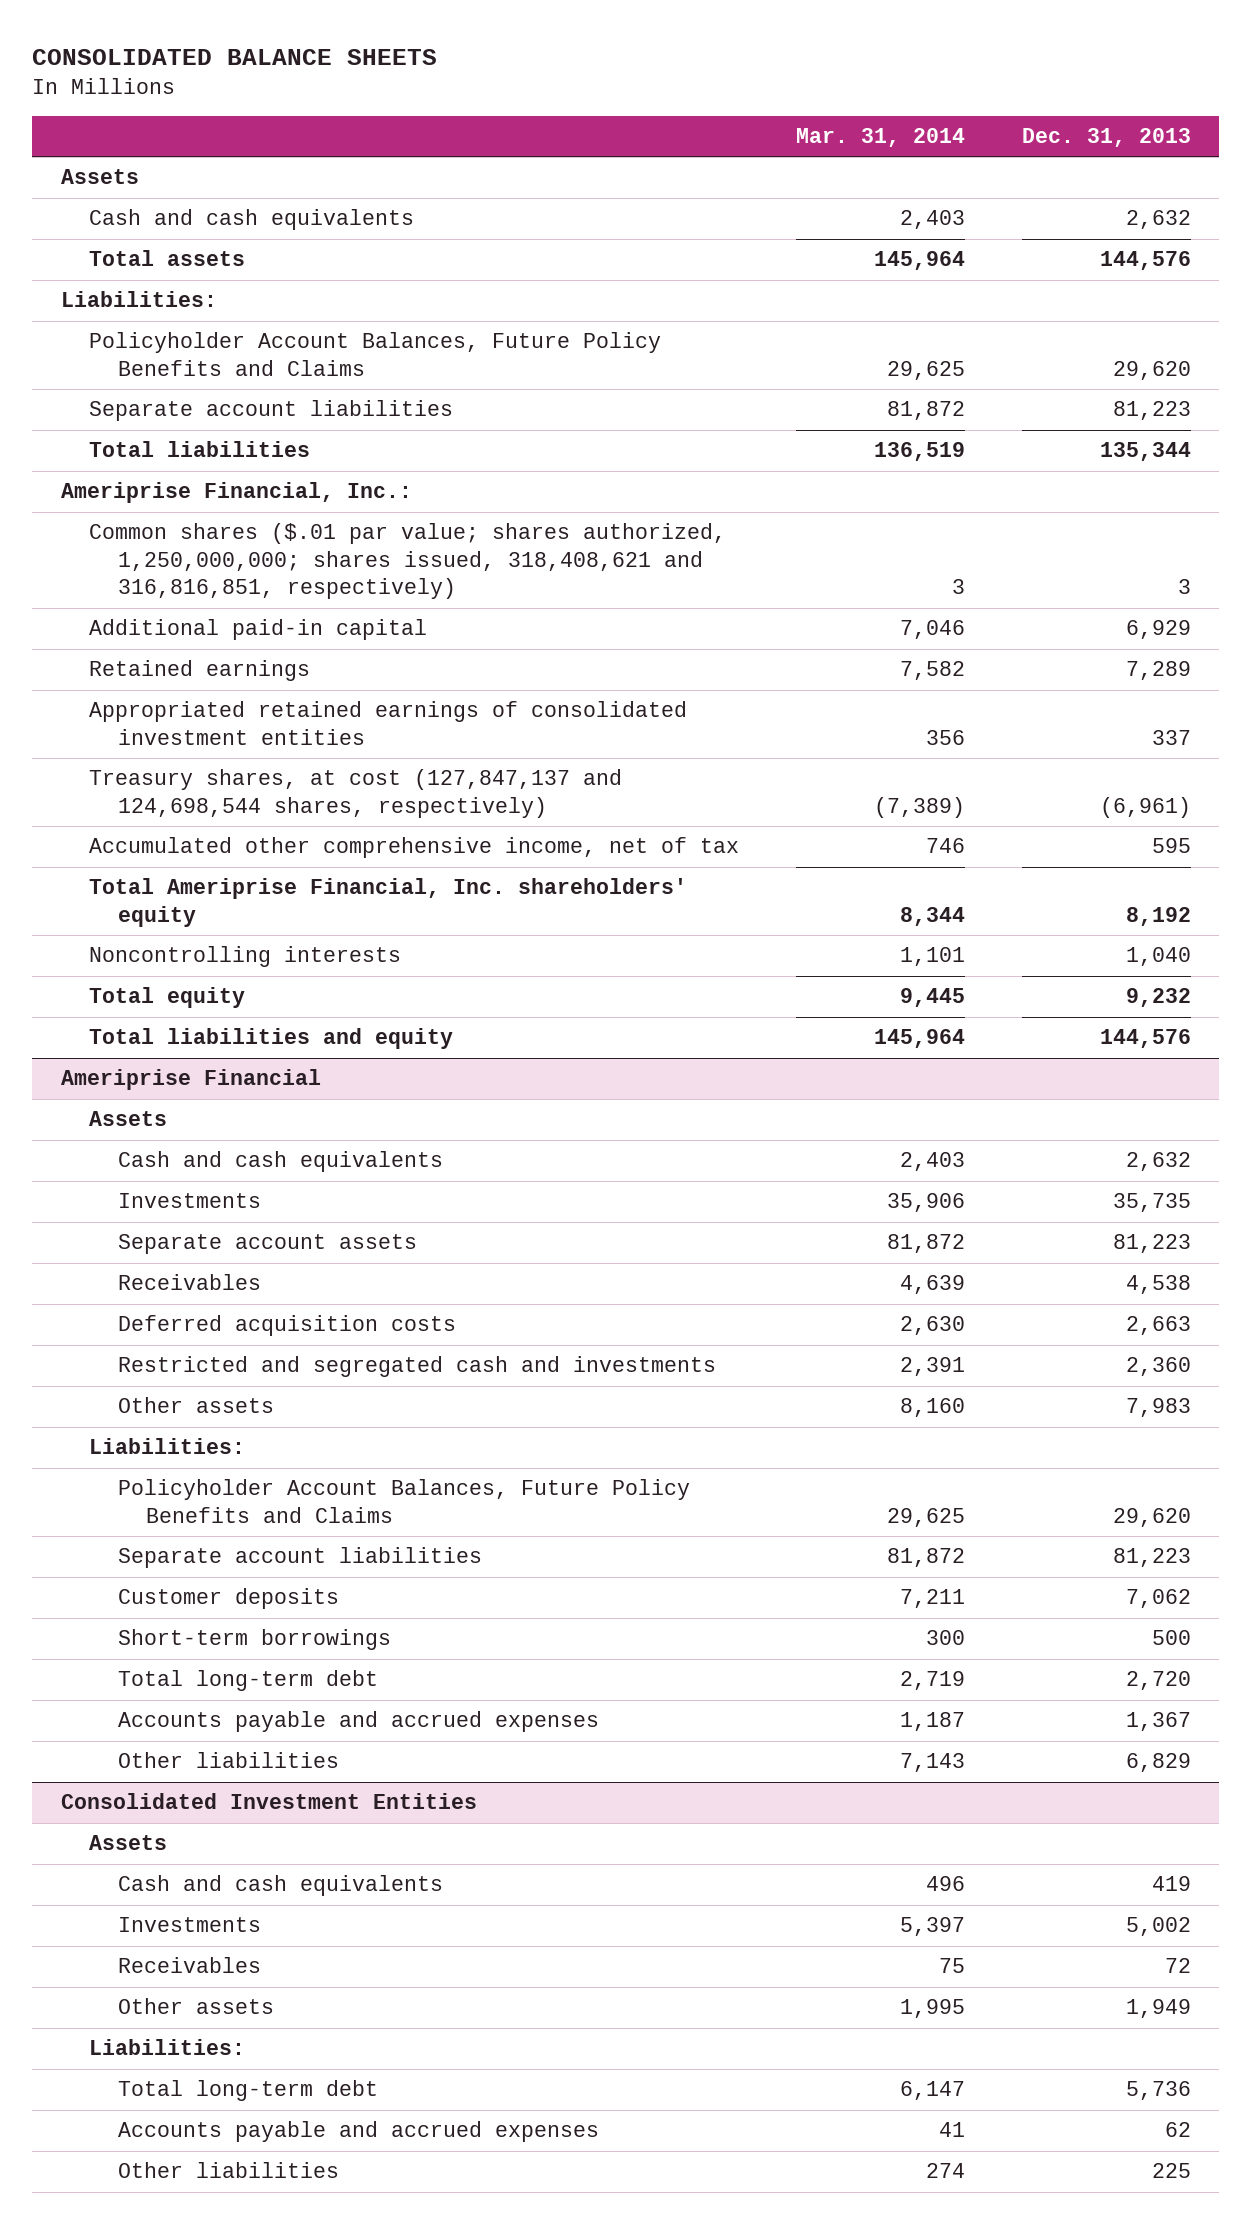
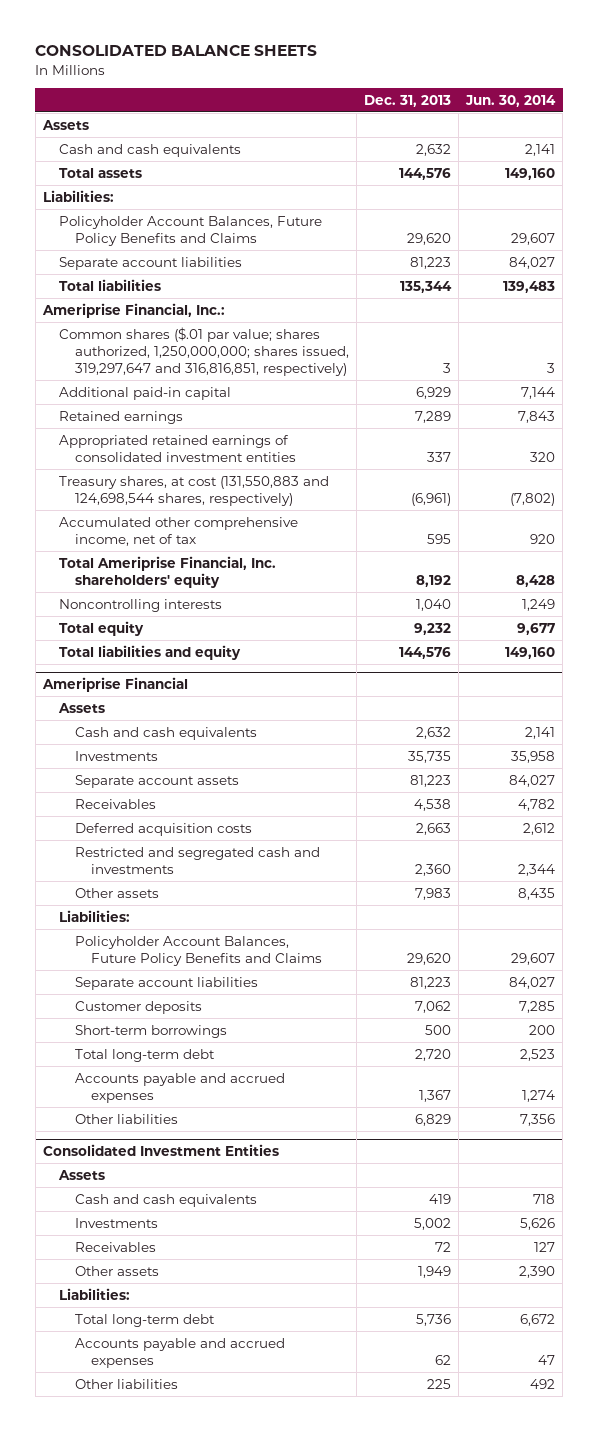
[796,128,966,148] Mar. 31, 2014 -> none
none -> [465,94,557,107] Jun. 30, 2014
[89,523,727,600] Common shares ($.01 par value; shares authorized, 1,250,000,000; shares issued, 318,408,621 and 316,816,851, respectively) -> [58,326,349,376] Common shares ($.01 par value; shares authorized, 1,250,000,000; shares issued, 319,297,647 and 316,816,851, respectively)
[89,769,623,818] Treasury shares, at cost (127,847,137 and 124,698,544 shares, respectively) -> [58,475,329,506] Treasury shares, at cost (131,550,883 and 124,698,544 shares, respectively)

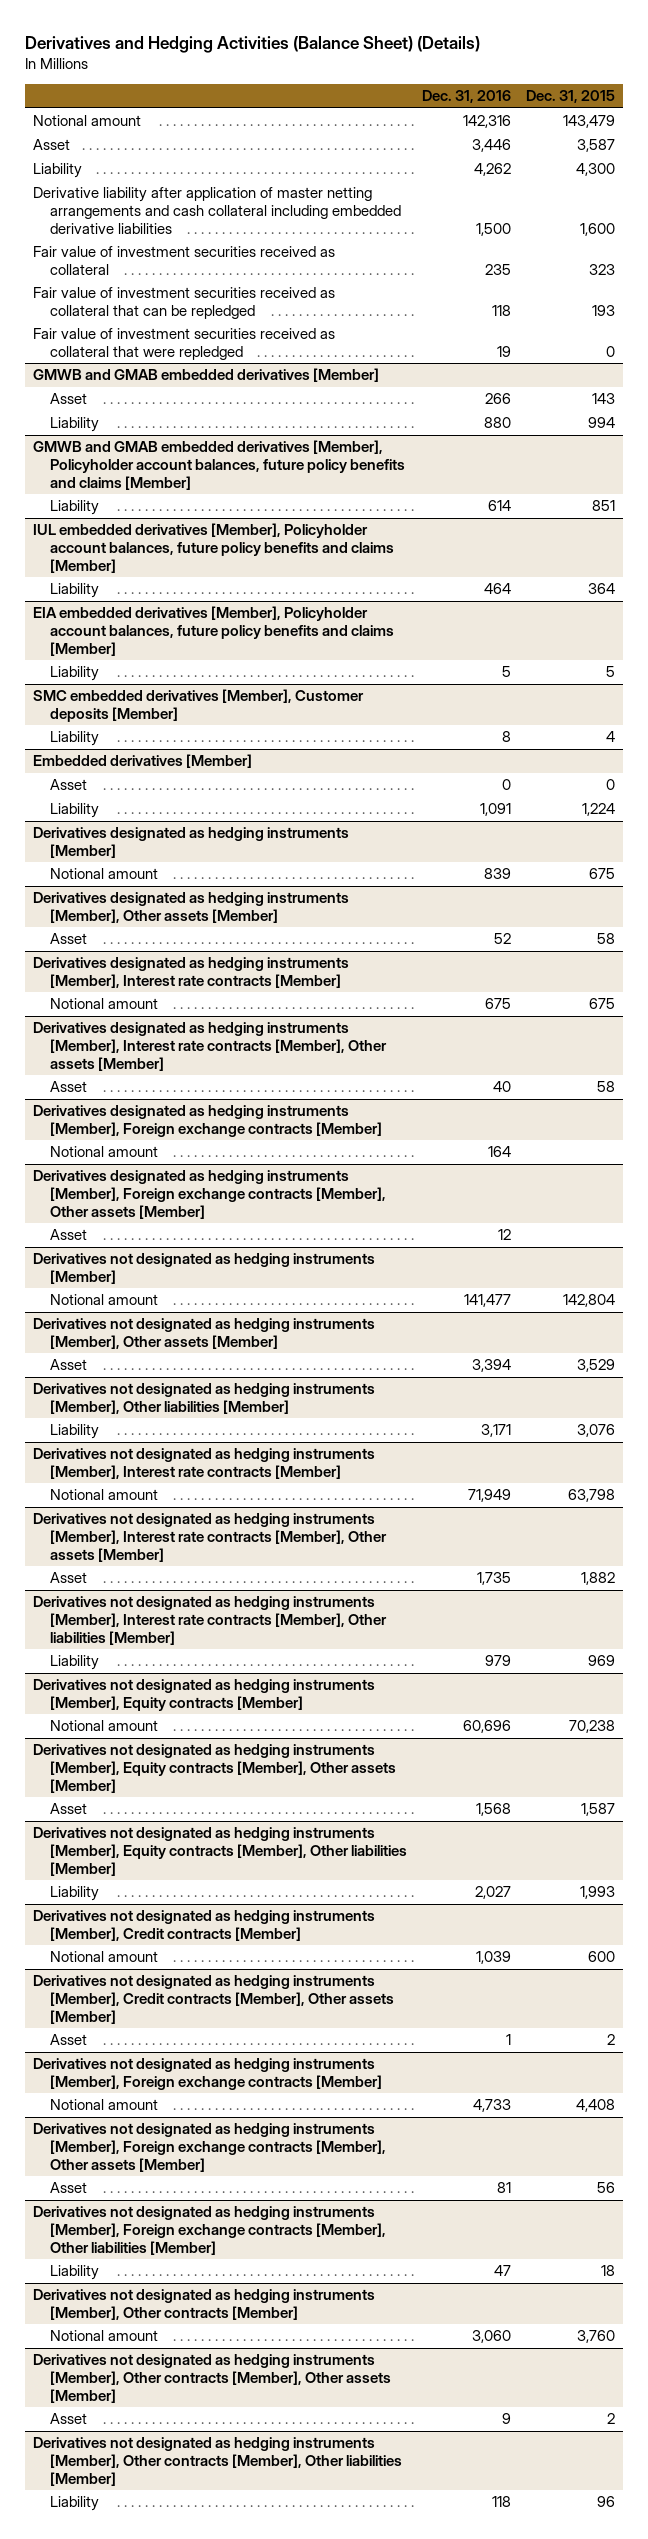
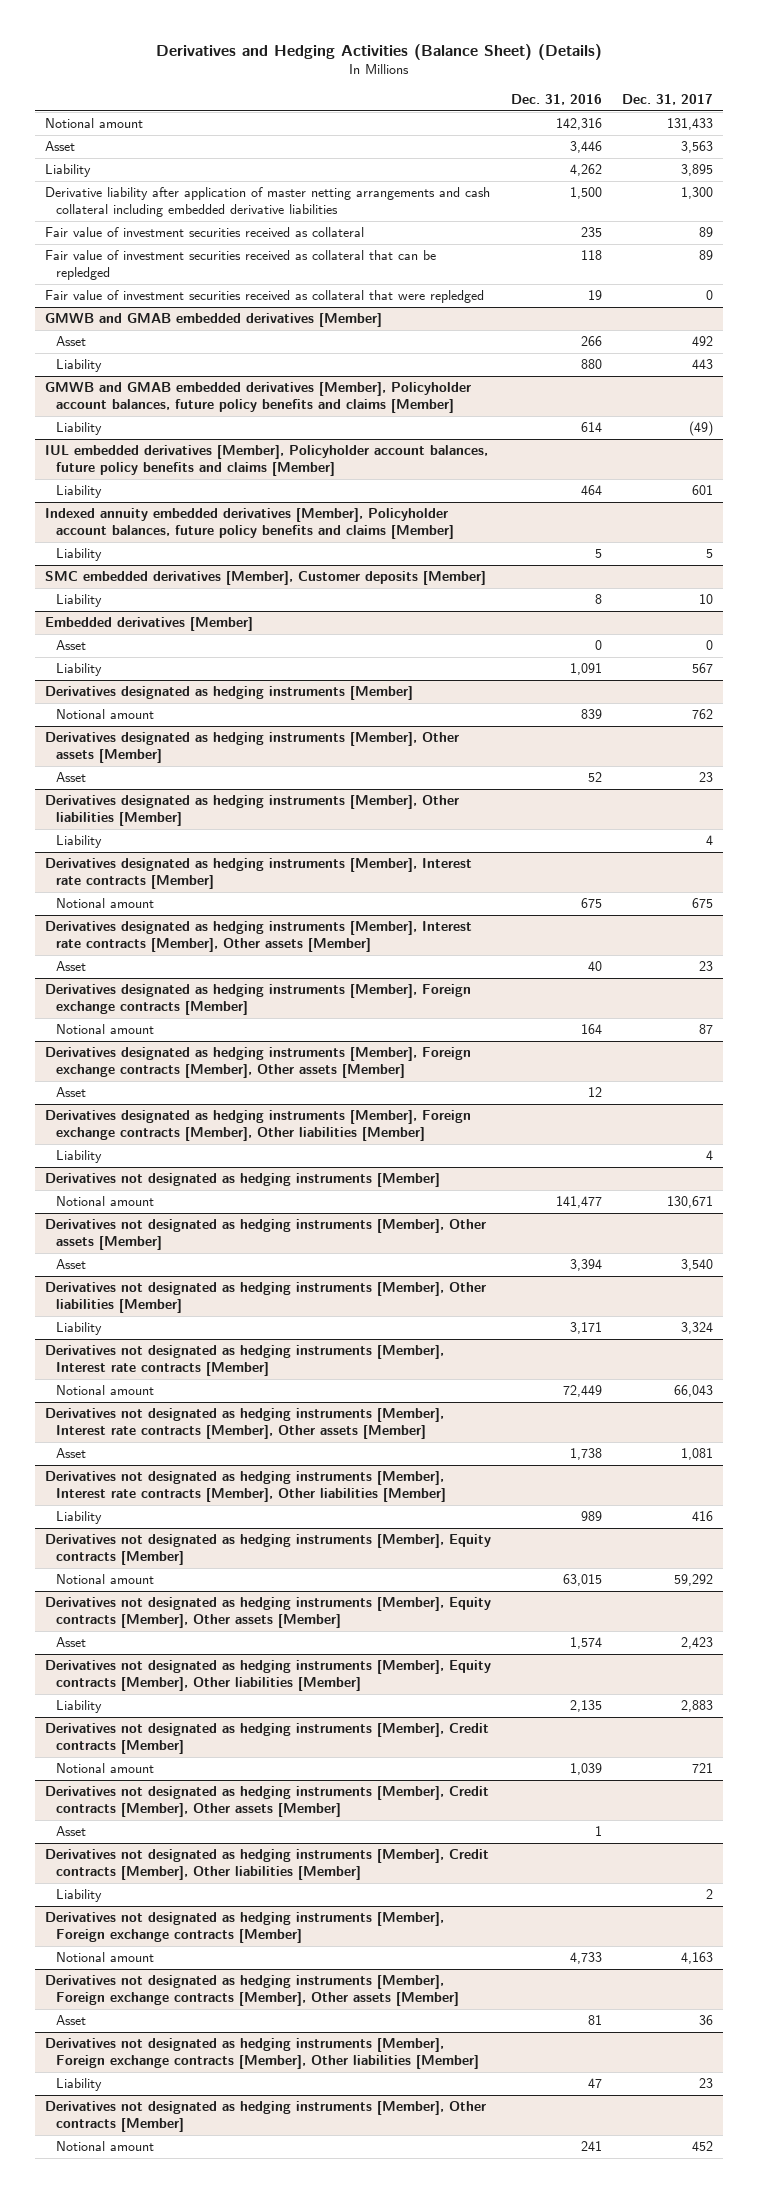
[526,90,616,104] Dec. 31, 2015 -> none
none -> [621,93,713,105] Dec. 31, 2017
[33,606,394,656] EIA embedded derivatives [Member], Policyholder account balances, future policy benefits and claims [Member] -> [44,508,455,540] Indexed annuity embedded derivatives [Member], Policyholder account balances, future policy benefits and claims [Member]
none -> [44,795,459,827] Derivatives designated as hedging instruments [Member], Other liabilities [Member]
none -> [56,835,103,849] Liability
none -> [44,1110,471,1142] Derivatives designated as hedging instruments [Member], Foreign exchange contracts [Member], Other liabilities [Member]
none -> [56,1150,103,1164] Liability
[467,1489,511,1503] 71,949 -> [562,1385,602,1398] 72,449
[476,1572,511,1586] 1,735 -> [569,1448,602,1461] 1,738
[484,1655,511,1667] 979 -> [580,1511,602,1522] 989
[462,1720,511,1734] 60,696 -> [562,1574,602,1587] 63,015
[475,1803,511,1817] 1,568 -> [569,1637,602,1650] 1,574
[474,1886,511,1900] 2,027 -> [569,1700,602,1713] 2,135
none -> [44,1849,489,1881] Derivatives not designated as hedging instruments [Member], Credit contracts [Member], Other liabilities [Member]
none -> [56,1889,103,1903] Liability
[33,2354,391,2403] Derivatives not designated as hedging instruments [Member], Other contracts [Member], Other assets [Member] -> none
[49,2413,87,2425] Asset -> none
[33,2437,402,2486] Derivatives not designated as hedging instruments [Member], Other contracts [Member], Other liabilities [Member] -> none
[49,2496,99,2512] Liability -> none
[471,2330,511,2344] 3,060 -> [580,2141,602,2152] 241

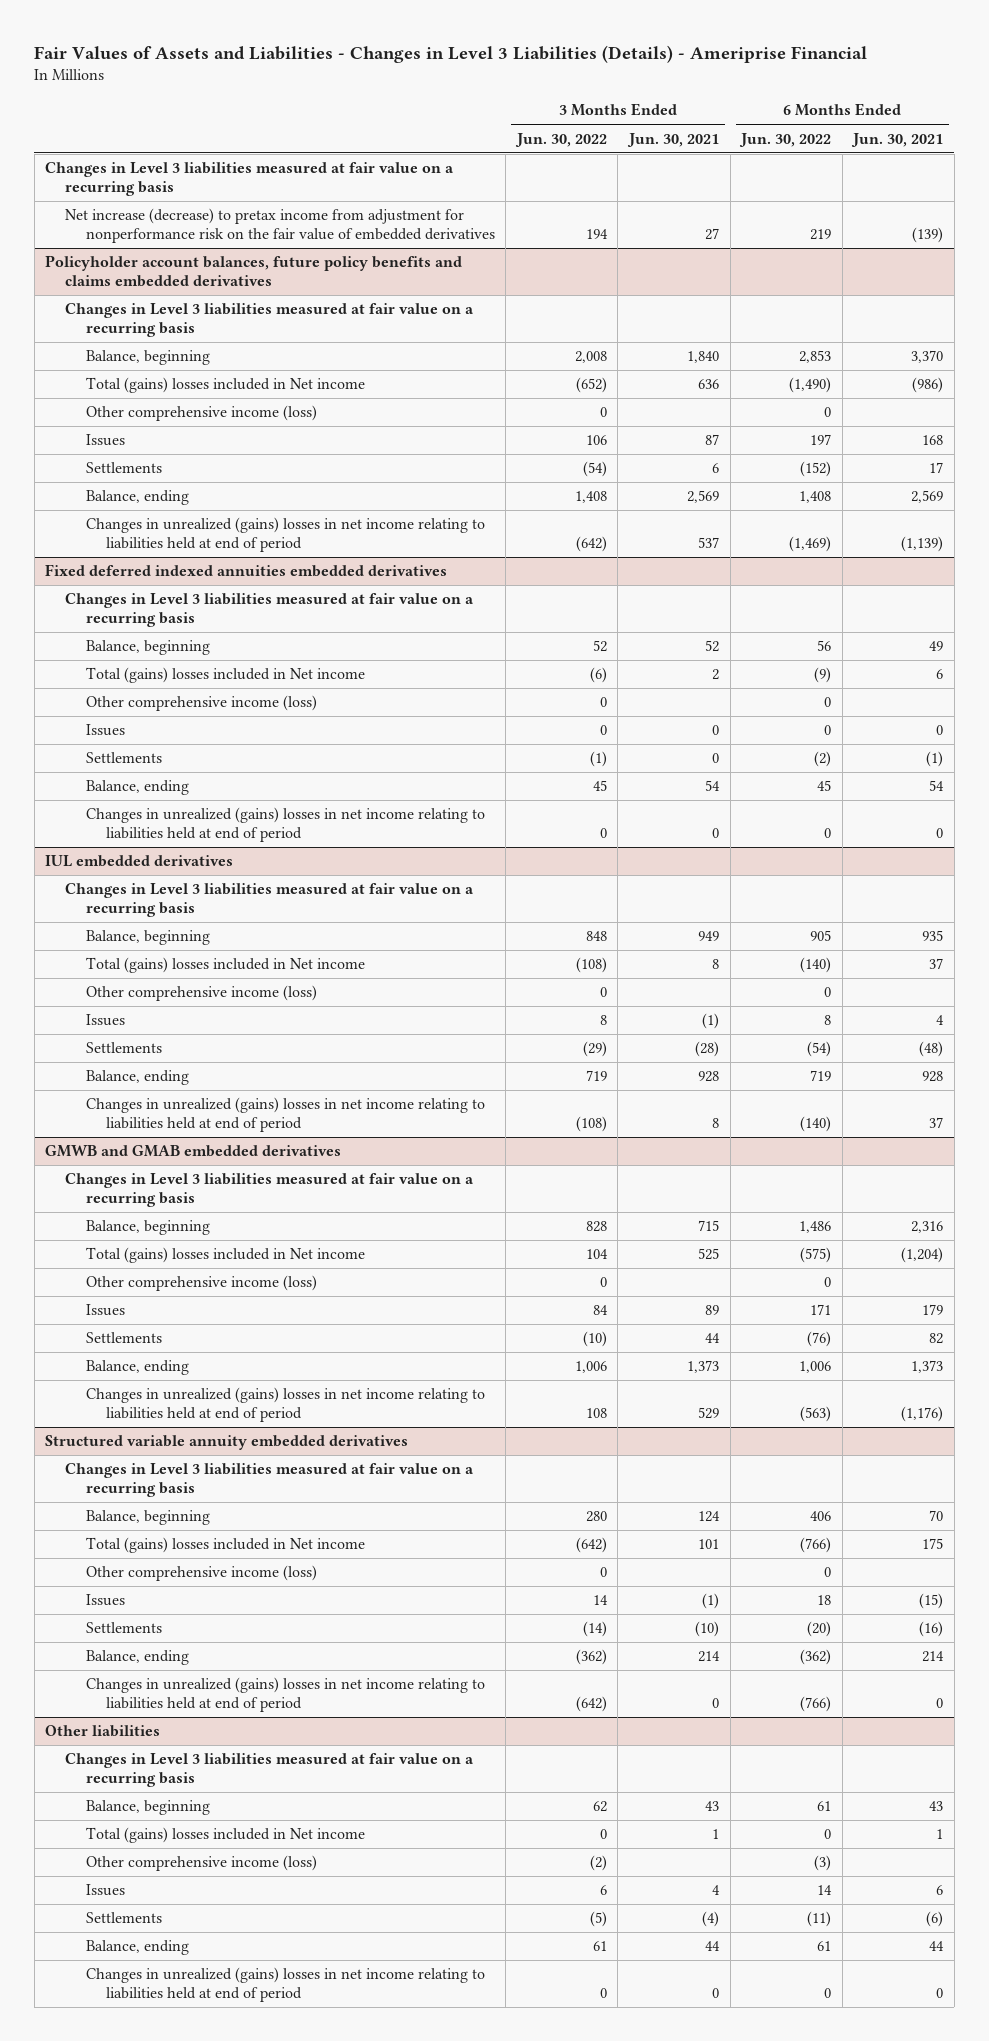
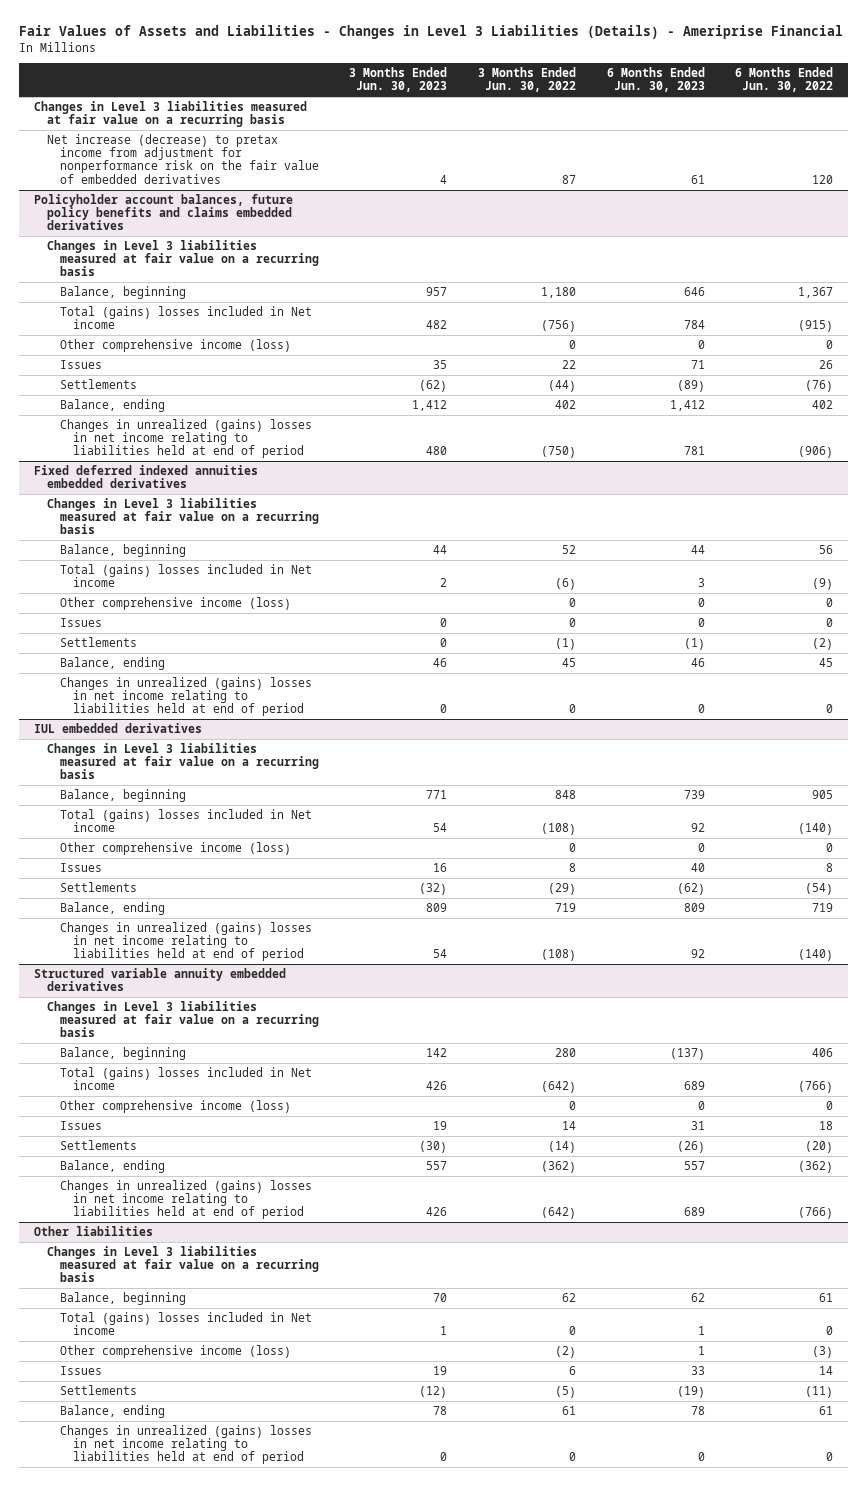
[627,132,720,147] Jun. 30, 2021 -> none
[851,132,944,147] Jun. 30, 2021 -> none
none -> [349,67,448,93] 3 Months Ended Jun. 30, 2023
none -> [606,67,705,93] 6 Months Ended Jun. 30, 2023
[585,228,608,239] 194 -> [562,174,577,184] 87
[810,228,832,240] 219 -> [812,174,834,184] 120
[574,351,607,364] 2,008 -> [541,287,577,299] 1,180
[799,350,832,364] 2,853 -> [798,287,834,299] 1,367
[575,377,607,394] (652) -> [541,320,577,333] (756)
[789,377,832,394] (1,490) -> [798,320,834,333] (915)
[585,435,607,446] 106 -> [562,360,577,370] 22
[810,434,832,446] 197 -> [819,360,834,370] 26
[582,461,607,478] (54) -> [548,380,577,393] (44)
[800,461,832,478] (152) -> [805,380,834,393] (76)
[574,491,607,504] 1,408 -> [555,400,577,410] 402
[799,491,832,504] 1,408 -> [812,400,834,410] 402
[575,535,607,552] (642) -> [541,446,577,459] (750)
[789,535,832,552] (1,469) -> [798,446,834,459] (906)
[45,1145,342,1158] GMWB and GMAB embedded derivatives -> none
[65,1173,475,1207] Changes in Level 3 liabilities measured at fair value on a recurring basis -> none
[85,1220,210,1236] Balance, beginning -> none
[85,1247,365,1264] Total (gains) losses included in Net income -> none
[85,1275,317,1292] Other comprehensive income (loss) -> none
[85,1304,125,1317] Issues -> none
[85,1332,162,1344] Settlements -> none
[85,1360,189,1376] Balance, ending -> none
[85,1387,485,1422] Changes in unrealized (gains) losses in net income relating to liabilities held at end of period -> none

